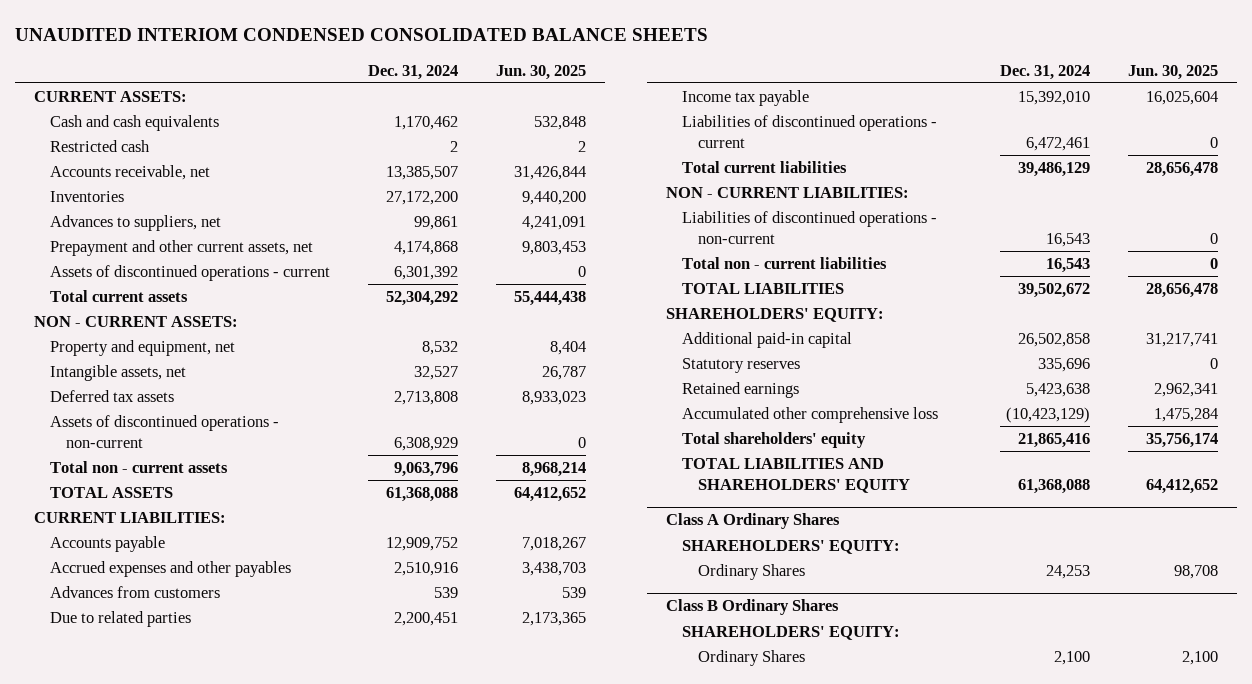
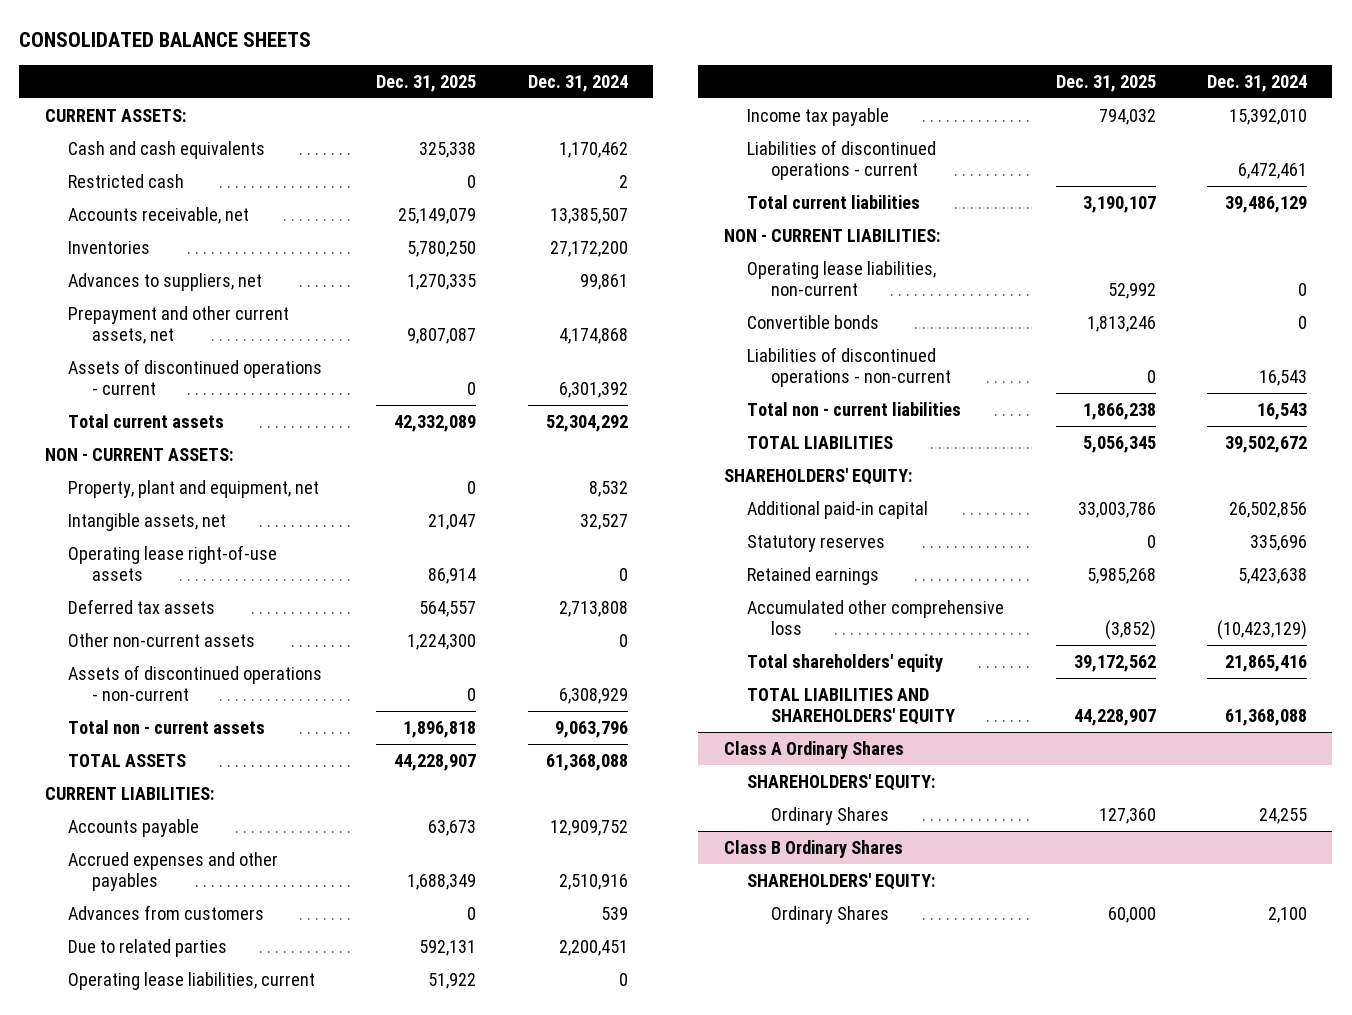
[14,27,708,41] UNAUDITED INTERIOM CONDENSED CONSOLIDATED BALANCE SHEETS -> [19,31,312,47] CONSOLIDATED BALANCE SHEETS
[496,64,587,80] Jun. 30, 2025 -> none
none -> [376,74,477,92] Dec. 31, 2025
[49,340,235,357] Property and equipment, net -> [68,479,320,498] Property, plant and equipment, net
none -> [68,544,278,581] Operating lease right-of-use assets
none -> [68,632,256,647] Other non-current assets
none -> [68,971,316,990] Operating lease liabilities, current
none -> [747,260,937,296] Operating lease liabilities, non-current
none -> [747,314,880,329] Convertible bonds
[1018,333,1091,348] 26,502,858 -> [1228,501,1307,518] 26,502,856
[1046,565,1091,580] 24,253 -> [1258,807,1307,824] 24,255

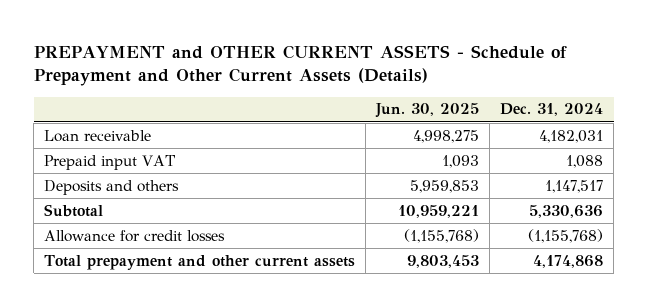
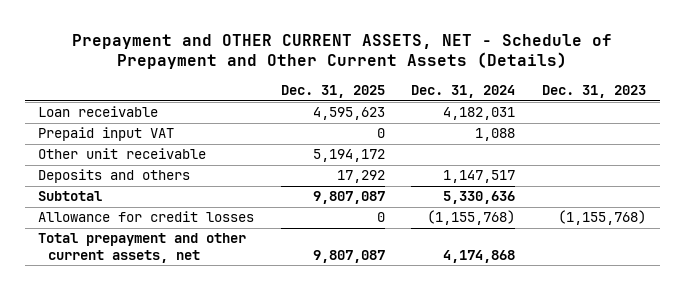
[33,44,567,87] PREPAYMENT and OTHER CURRENT ASSETS - Schedule of Prepayment and Other Current Assets (Details) -> [72,33,613,70] Prepayment and OTHER CURRENT ASSETS, NET - Schedule of Prepayment and Other Current Assets (Details)
[375,103,480,119] Jun. 30, 2025 -> none
none -> [280,85,385,99] Dec. 31, 2025
none -> [542,85,647,99] Dec. 31, 2023
none -> [38,148,207,160] Other unit receivable
[44,254,356,270] Total prepayment and other current assets -> [38,233,247,263] Total prepayment and other current assets, net

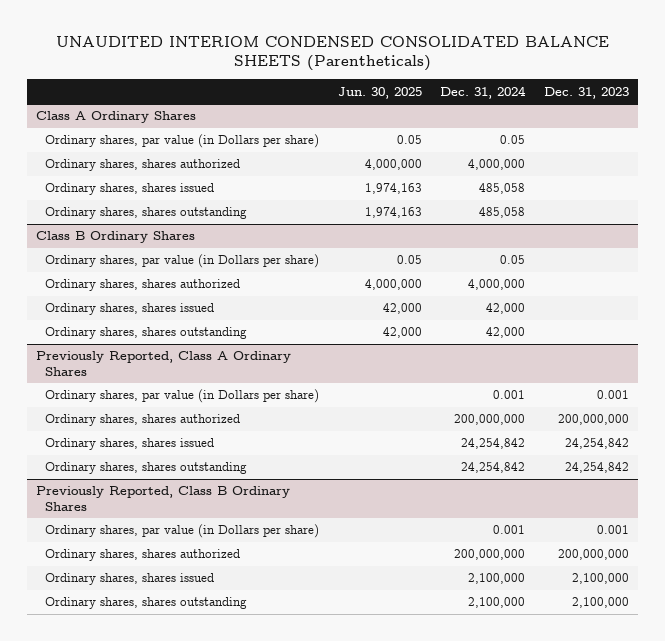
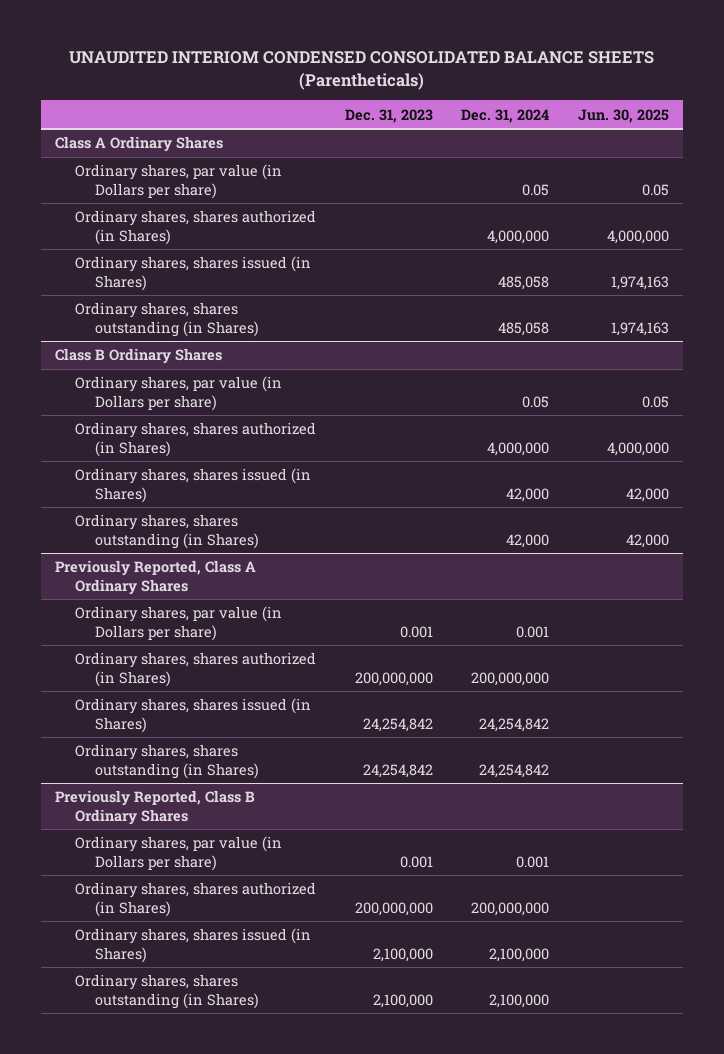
[45,159,241,172] Ordinary shares, shares authorized -> [74,210,316,245] Ordinary shares, shares authorized (in Shares)
[45,183,215,196] Ordinary shares, shares issued -> [74,256,311,291] Ordinary shares, shares issued (in Shares)
[45,207,248,220] Ordinary shares, shares outstanding -> [74,302,259,337] Ordinary shares, shares outstanding (in Shares)
[45,279,241,292] Ordinary shares, shares authorized -> [74,422,316,457] Ordinary shares, shares authorized (in Shares)
[45,303,215,316] Ordinary shares, shares issued -> [74,468,311,503] Ordinary shares, shares issued (in Shares)
[45,327,248,340] Ordinary shares, shares outstanding -> [74,514,259,549] Ordinary shares, shares outstanding (in Shares)
[45,414,241,427] Ordinary shares, shares authorized -> [74,652,316,687] Ordinary shares, shares authorized (in Shares)
[45,438,215,451] Ordinary shares, shares issued -> [74,698,311,733] Ordinary shares, shares issued (in Shares)
[45,462,248,475] Ordinary shares, shares outstanding -> [74,744,259,779] Ordinary shares, shares outstanding (in Shares)
[45,549,241,562] Ordinary shares, shares authorized -> [74,882,316,917] Ordinary shares, shares authorized (in Shares)
[45,573,215,586] Ordinary shares, shares issued -> [74,928,311,963] Ordinary shares, shares issued (in Shares)
[45,597,248,610] Ordinary shares, shares outstanding -> [74,974,259,1009] Ordinary shares, shares outstanding (in Shares)

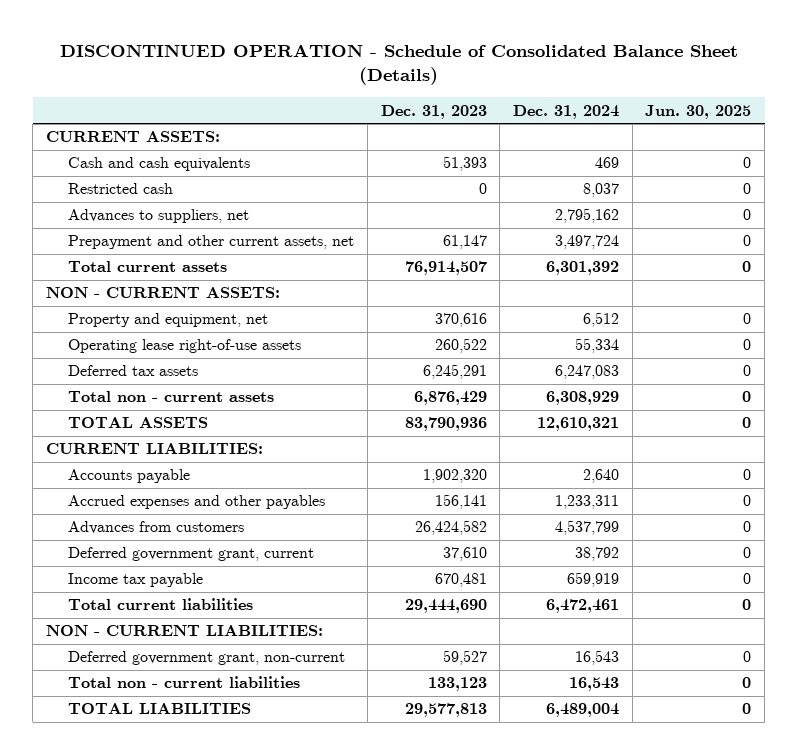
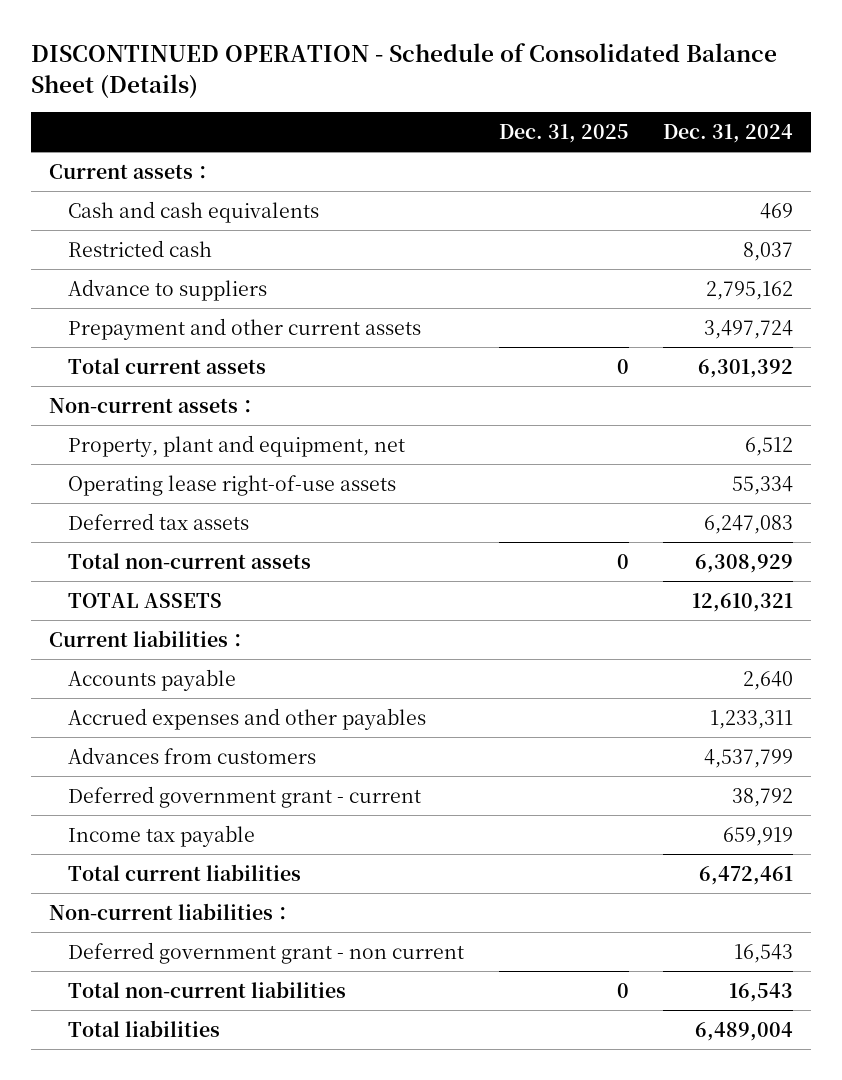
[380,104,487,119] Dec. 31, 2023 -> none
[645,104,752,119] Jun. 30, 2025 -> none
none -> [498,123,629,143] Dec. 31, 2025
[46,131,221,143] CURRENT ASSETS: -> [48,163,213,179] Current assets：
[68,209,250,224] Advances to suppliers, net -> [67,278,267,301] Advance to suppliers
[68,235,355,250] Prepayment and other current assets, net -> [67,317,421,340] Prepayment and other current assets
[46,287,281,299] NON - CURRENT ASSETS: -> [48,397,258,413] Non-current assets：
[68,313,269,328] Property and equipment, net -> [67,434,405,457] Property, plant and equipment, net
[68,391,275,403] Total non - current assets -> [67,552,311,569] Total non-current assets
[46,443,264,455] CURRENT LIABILITIES: -> [48,629,248,647] Current liabilities：
[68,547,315,562] Deferred government grant, current -> [67,785,421,808] Deferred government grant - current
[46,625,324,637] NON - CURRENT LIABILITIES: -> [48,902,293,920] Non-current liabilities：
[68,651,346,666] Deferred government grant, non-current -> [67,941,464,964] Deferred government grant - non current
[68,676,301,689] Total non - current liabilities -> [67,980,346,998] Total non-current liabilities
[68,703,252,715] TOTAL LIABILITIES -> [67,1019,220,1037] Total liabilities

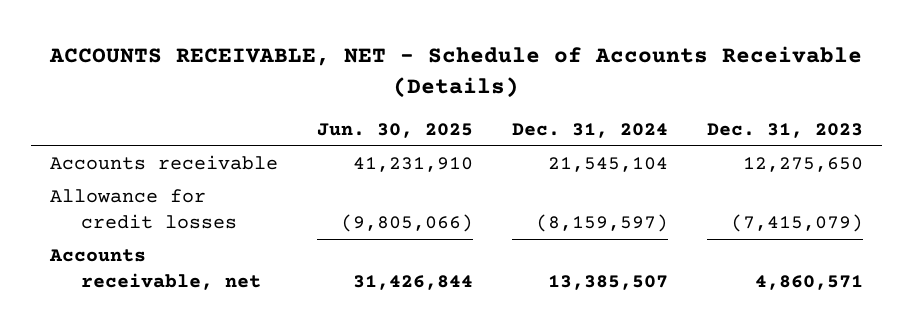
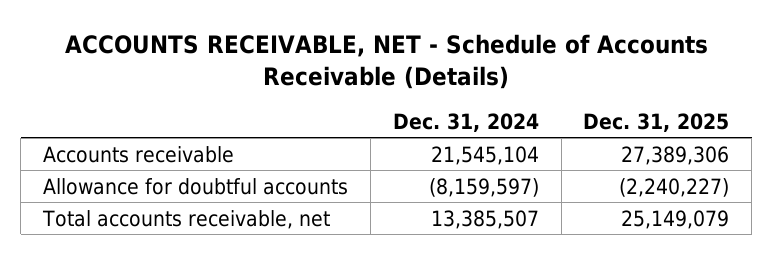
[317,123,474,139] Jun. 30, 2025 -> none
[706,123,863,139] Dec. 31, 2023 -> none
none -> [583,112,730,132] Dec. 31, 2025
[50,189,238,230] Allowance for credit losses -> [43,177,349,195] Allowance for doubtful accounts
[49,249,262,291] Accounts receivable, net -> [42,209,331,229] Total accounts receivable, net

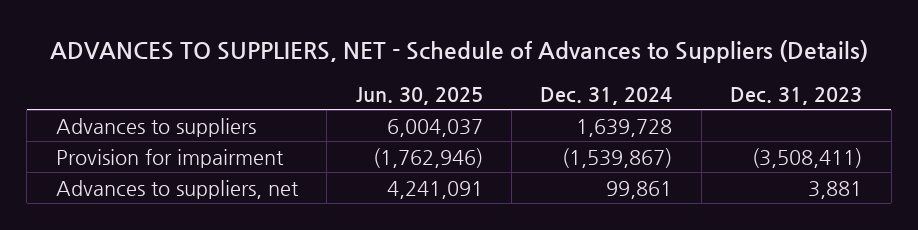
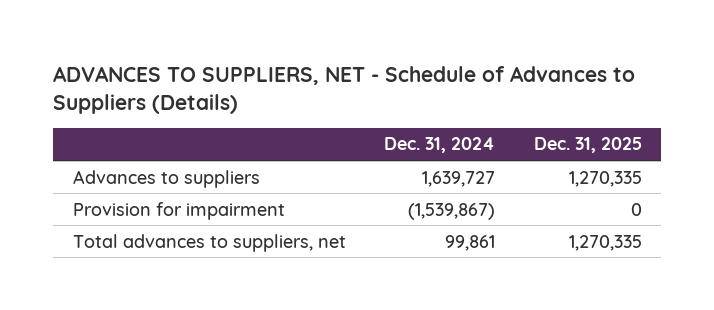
[355,86,483,105] Jun. 30, 2025 -> none
[730,86,863,105] Dec. 31, 2023 -> none
none -> [533,137,642,154] Dec. 31, 2025
[576,118,673,137] 1,639,728 -> [422,170,496,187] 1,639,727
[55,179,299,199] Advances to suppliers, net -> [72,233,346,252] Total advances to suppliers, net

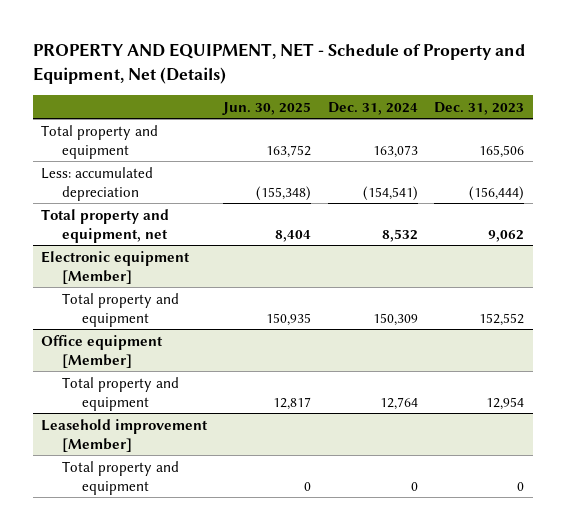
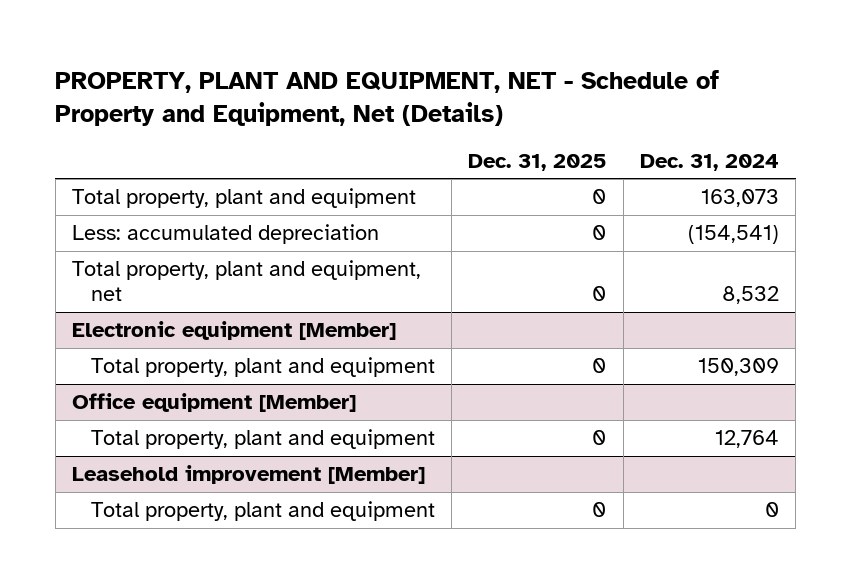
[32,43,525,84] PROPERTY AND EQUIPMENT, NET - Schedule of Property and Equipment, Net (Details) -> [55,69,720,126] PROPERTY, PLANT AND EQUIPMENT, NET - Schedule of Property and Equipment, Net (Details)
[222,101,312,115] Jun. 30, 2025 -> none
[434,101,525,115] Dec. 31, 2023 -> none
none -> [468,153,607,171] Dec. 31, 2025
[40,124,158,159] Total property and equipment -> [72,188,417,209] Total property, plant and equipment
[40,208,169,243] Total property and equipment, net -> [72,260,422,302] Total property, plant and equipment, net
[61,292,179,327] Total property and equipment -> [90,357,435,378] Total property, plant and equipment
[61,376,179,411] Total property and equipment -> [90,429,435,450] Total property, plant and equipment
[61,460,179,495] Total property and equipment -> [90,501,435,522] Total property, plant and equipment

